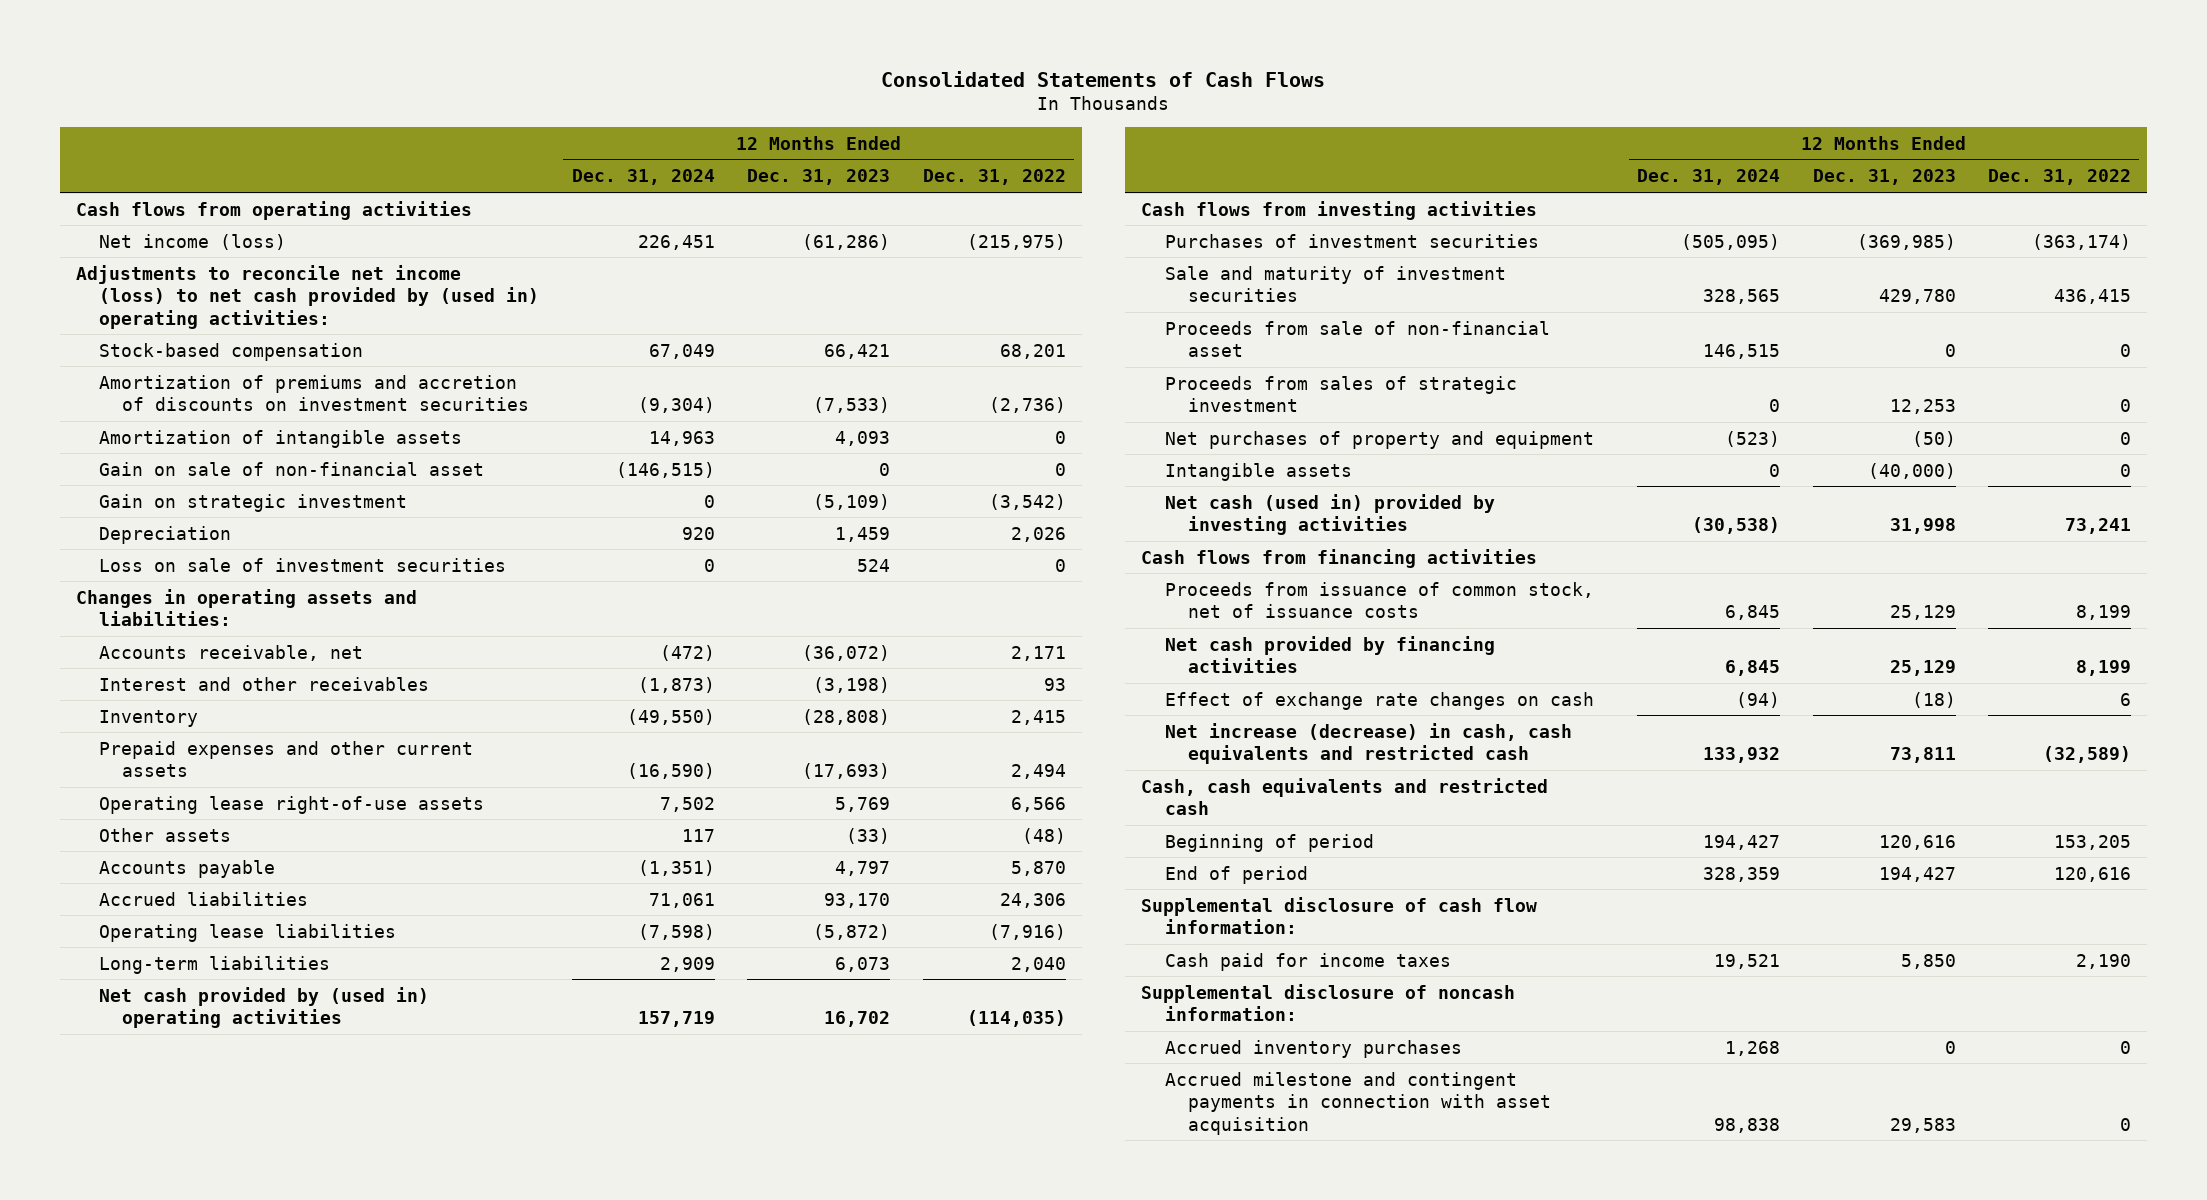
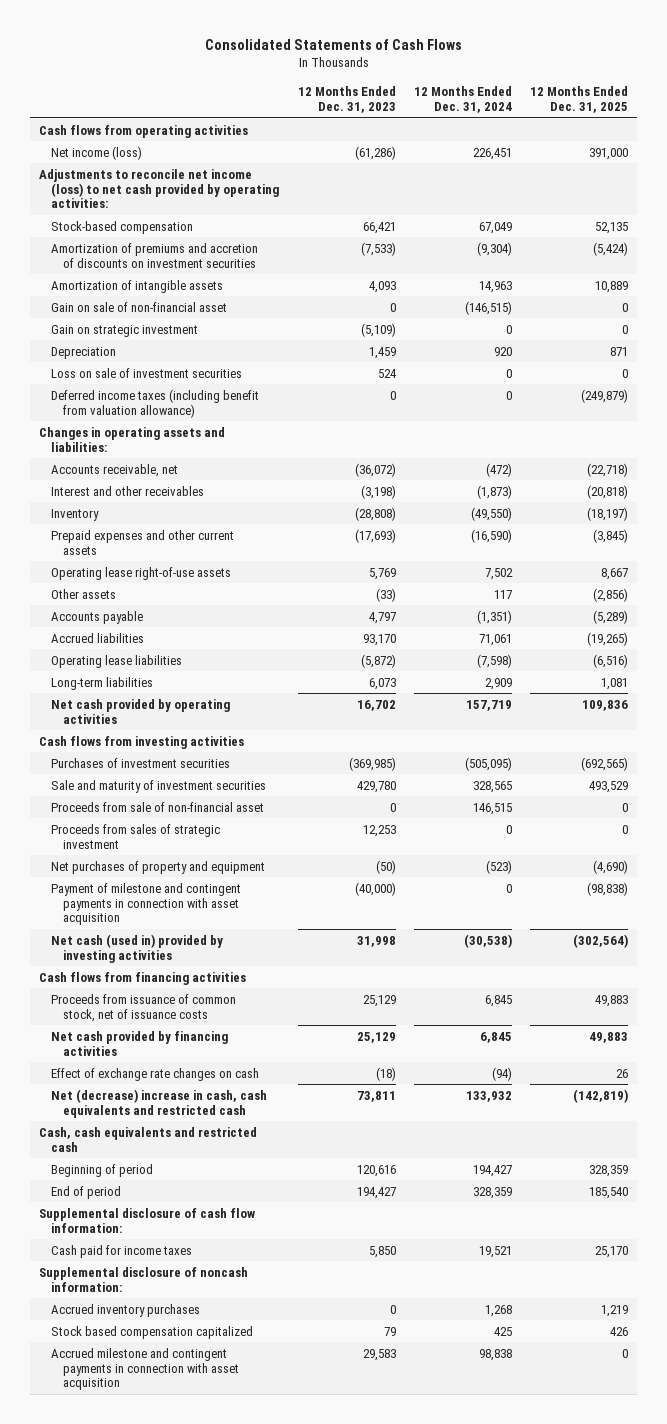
[922,169,1066,186] Dec. 31, 2022 -> none
none -> [529,86,628,113] 12 Months Ended Dec. 31, 2025
[75,264,540,329] Adjustments to reconcile net income (loss) to net cash provided by (used in) operating activities: -> [39,168,280,209] Adjustments to reconcile net income (loss) to net cash provided by operating activities:
none -> [51,388,260,418] Deferred income taxes (including benefit from valuation allowance)
[99,986,430,1029] Net cash provided by (used in) operating activities -> [51,698,231,724] Net cash provided by operating activities
[1164,462,1352,481] Intangible assets -> [51,882,242,926] Payment of milestone and contingent payments in connection with asset acquisition
[1164,722,1572,765] Net increase (decrease) in cash, cash equivalents and restricted cash -> [51,1088,268,1118] Net (decrease) increase in cash, cash equivalents and restricted cash
none -> [51,1325,254,1339] Stock based compensation capitalized

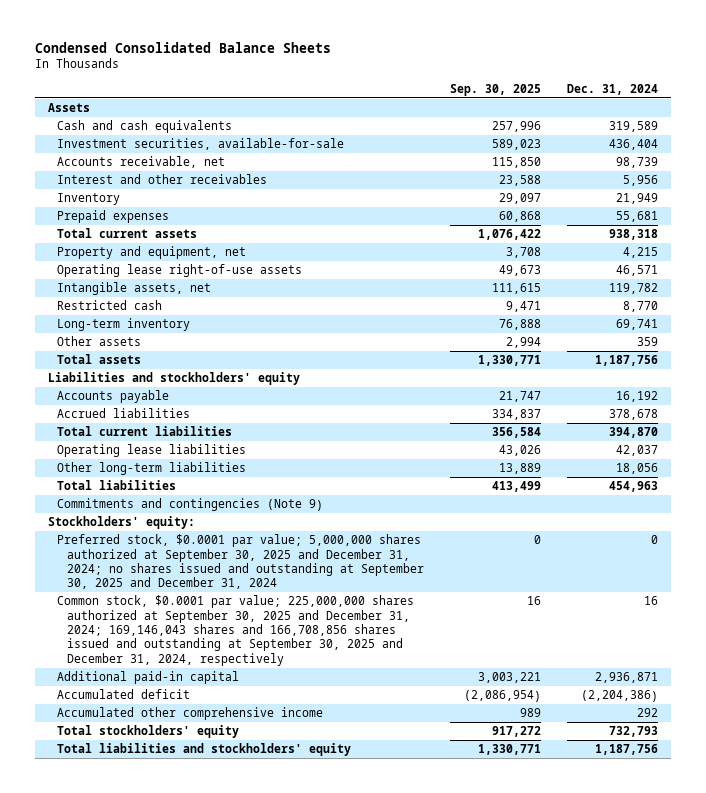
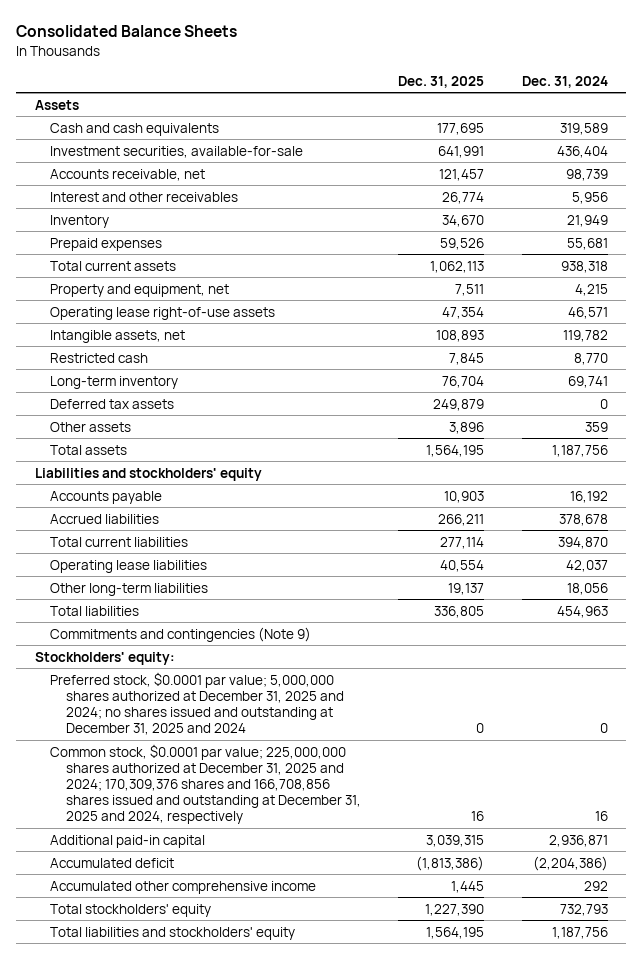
[35,41,332,53] Condensed Consolidated Balance Sheets -> [15,25,237,38] Consolidated Balance Sheets
[449,83,541,96] Sep. 30, 2025 -> none
none -> [398,75,485,88] Dec. 31, 2025
none -> [50,398,175,409] Deferred tax assets
[57,534,424,590] Preferred stock, $0.0001 par value; 5,000,000 shares authorized at September 30, 2025 and December 31, 2024; no shares issued and outstanding at September 30, 2025 and December 31, 2024 -> [50,671,344,735] Preferred stock, $0.0001 par value; 5,000,000 shares authorized at December 31, 2025 and 2024; no shares issued and outstanding at December 31, 2025 and 2024
[57,595,415,666] Common stock, $0.0001 par value; 225,000,000 shares authorized at September 30, 2025 and December 31, 2024; 169,146,043 shares and 166,708,856 shares issued and outstanding at September 30, 2025 and December 31, 2024, respectively -> [50,743,361,825] Common stock, $0.0001 par value; 225,000,000 shares authorized at December 31, 2025 and 2024; 170,309,376 shares and 166,708,856 shares issued and outstanding at December 31, 2025 and 2024, respectively

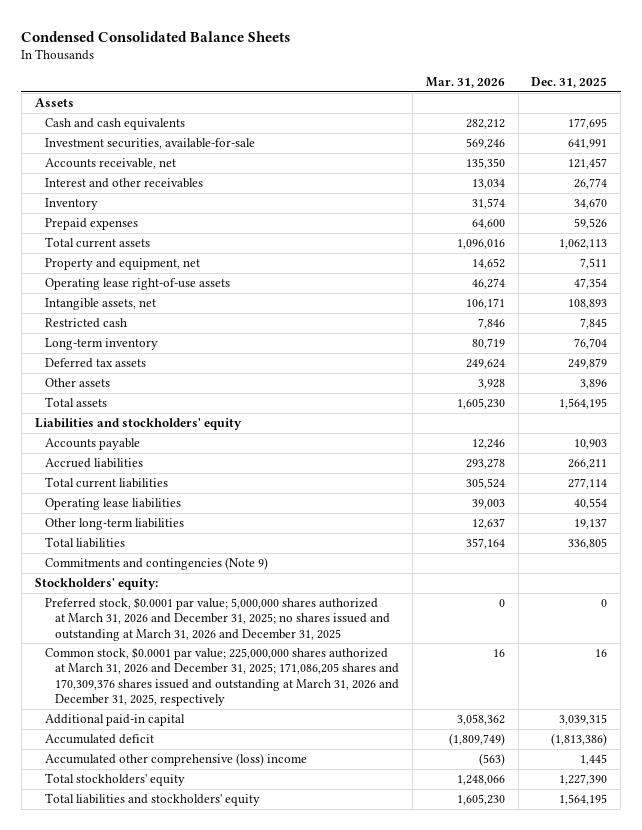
[15,25,237,38] Consolidated Balance Sheets -> [21,30,291,42] Condensed Consolidated Balance Sheets
[521,75,608,88] Dec. 31, 2024 -> none
none -> [425,77,505,89] Mar. 31, 2026
[50,671,344,735] Preferred stock, $0.0001 par value; 5,000,000 shares authorized at December 31, 2025 and 2024; no shares issued and outstanding at December 31, 2025 and 2024 -> [44,597,391,641] Preferred stock, $0.0001 par value; 5,000,000 shares authorized at March 31, 2026 and December 31, 2025; no shares issued and outstanding at March 31, 2026 and December 31, 2025
[50,743,361,825] Common stock, $0.0001 par value; 225,000,000 shares authorized at December 31, 2025 and 2024; 170,309,376 shares and 166,708,856 shares issued and outstanding at December 31, 2025 and 2024, respectively -> [44,647,400,706] Common stock, $0.0001 par value; 225,000,000 shares authorized at March 31, 2026 and December 31, 2025; 171,086,205 shares and 170,309,376 shares issued and outstanding at March 31, 2026 and December 31, 2025, respectively
[50,880,317,894] Accumulated other comprehensive income -> [44,753,307,767] Accumulated other comprehensive (loss) income

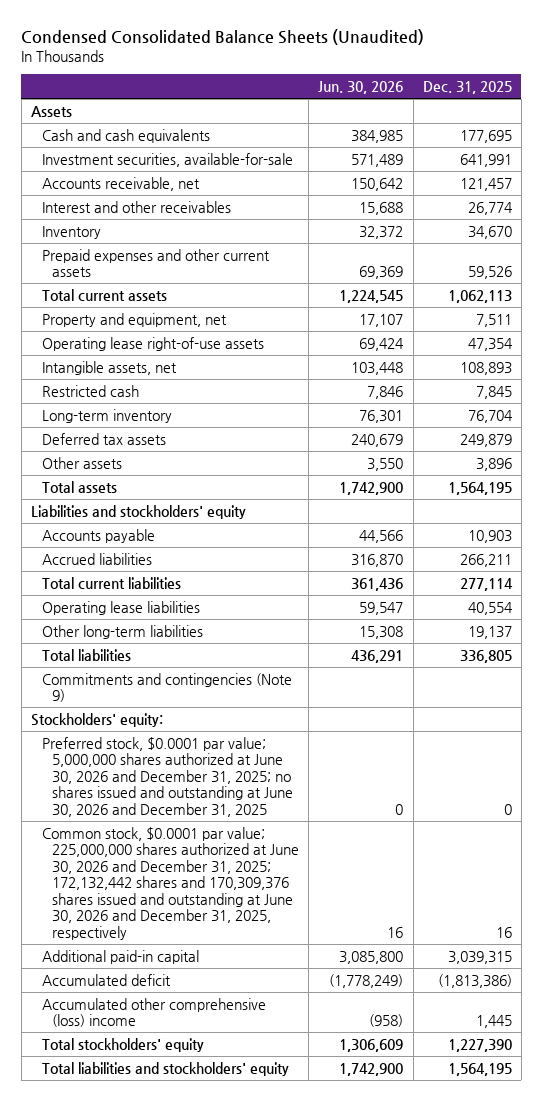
[21,30,291,42] Condensed Consolidated Balance Sheets -> [21,29,425,46] Condensed Consolidated Balance Sheets (Unaudited)
[425,77,505,89] Mar. 31, 2026 -> none
none -> [318,80,404,94] Jun. 30, 2026
[44,218,138,231] Prepaid expenses -> [41,248,270,278] Prepaid expenses and other current assets
[44,597,391,641] Preferred stock, $0.0001 par value; 5,000,000 shares authorized at March 31, 2026 and December 31, 2025; no shares issued and outstanding at March 31, 2026 and December 31, 2025 -> [41,736,294,817] Preferred stock, $0.0001 par value; 5,000,000 shares authorized at June 30, 2026 and December 31, 2025; no shares issued and outstanding at June 30, 2026 and December 31, 2025
[44,647,400,706] Common stock, $0.0001 par value; 225,000,000 shares authorized at March 31, 2026 and December 31, 2025; 171,086,205 shares and 170,309,376 shares issued and outstanding at March 31, 2026 and December 31, 2025, respectively -> [41,826,300,940] Common stock, $0.0001 par value; 225,000,000 shares authorized at June 30, 2026 and December 31, 2025; 172,132,442 shares and 170,309,376 shares issued and outstanding at June 30, 2026 and December 31, 2025, respectively

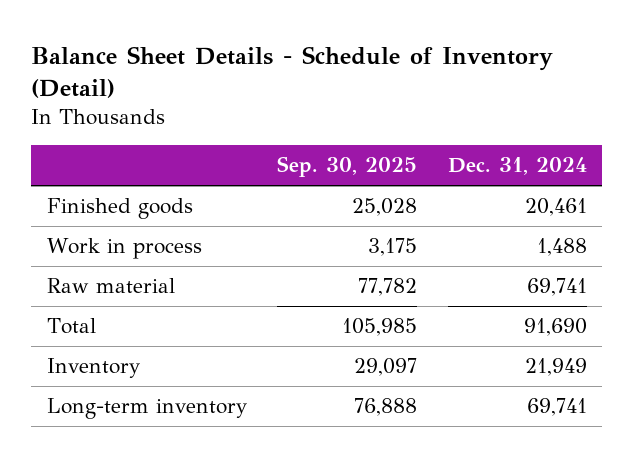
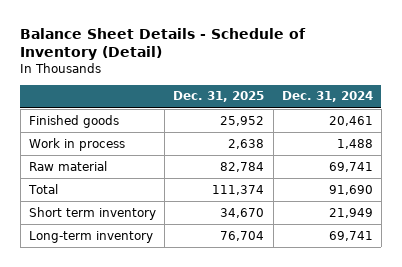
[277,156,418,178] Sep. 30, 2025 -> none
none -> [173,91,265,103] Dec. 31, 2025
[46,358,140,379] Inventory -> [29,206,157,220] Short term inventory

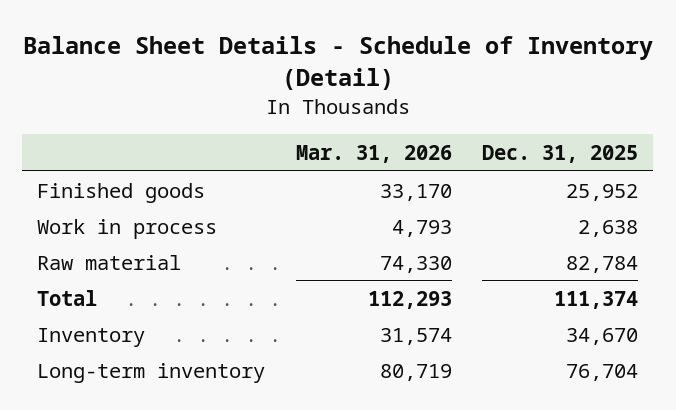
[281,91,373,103] Dec. 31, 2024 -> none
none -> [295,144,452,163] Mar. 31, 2026
[29,206,157,220] Short term inventory -> [37,327,146,347] Inventory

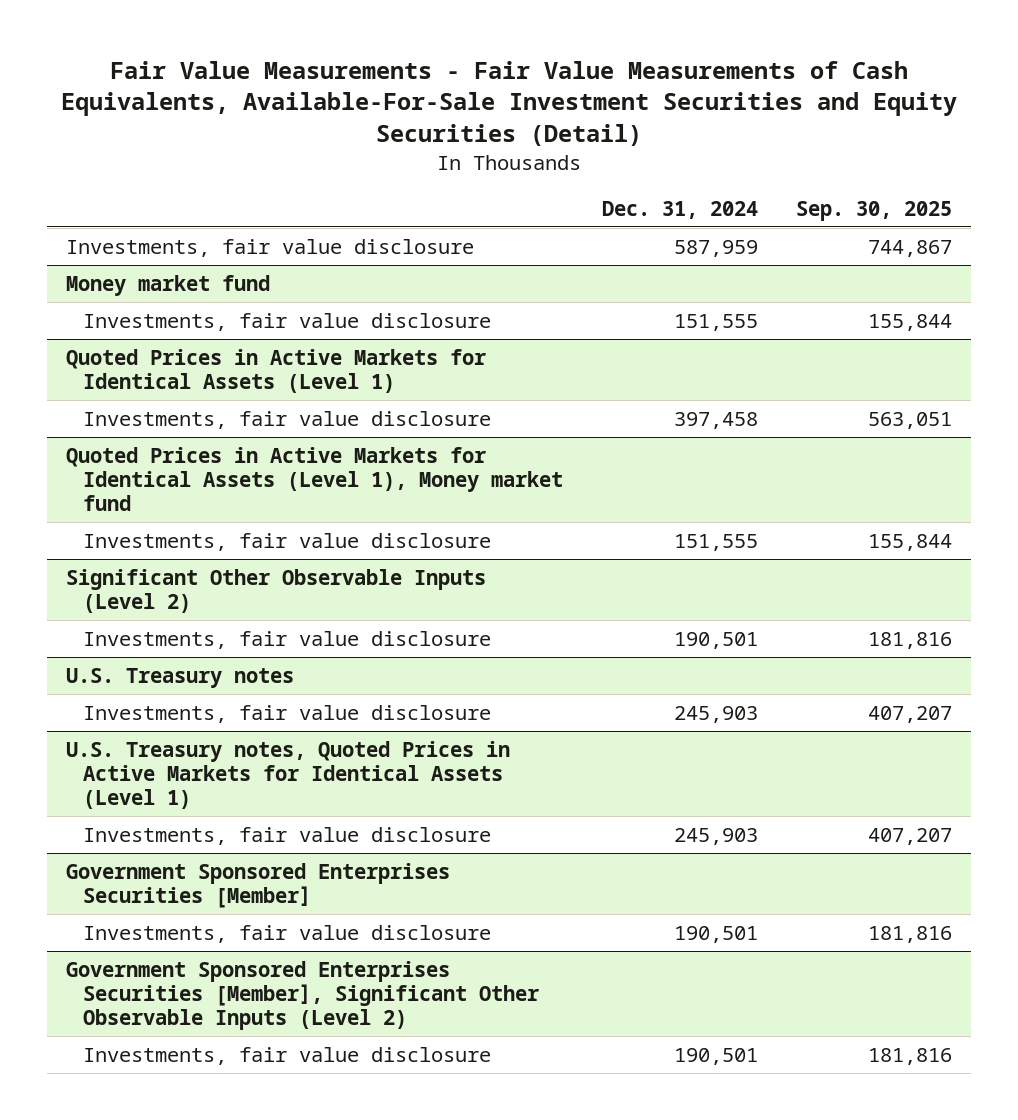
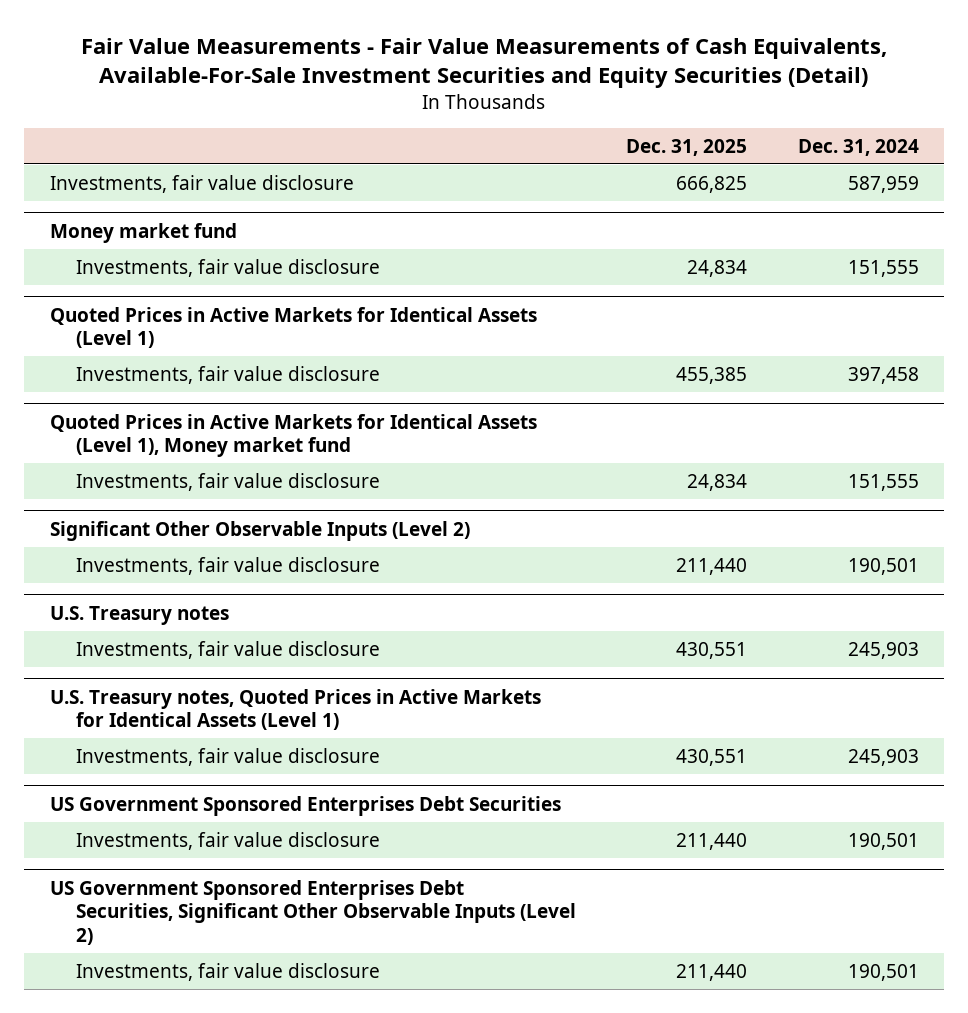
[795,200,952,221] Sep. 30, 2025 -> none
none -> [626,138,748,156] Dec. 31, 2025
[66,862,451,909] Government Sponsored Enterprises Securities [Member] -> [49,795,561,816] US Government Sponsored Enterprises Debt Securities
[66,960,540,1031] Government Sponsored Enterprises Securities [Member], Significant Other Observable Inputs (Level 2) -> [49,879,576,946] US Government Sponsored Enterprises Debt Securities, Significant Other Observable Inputs (Level 2)

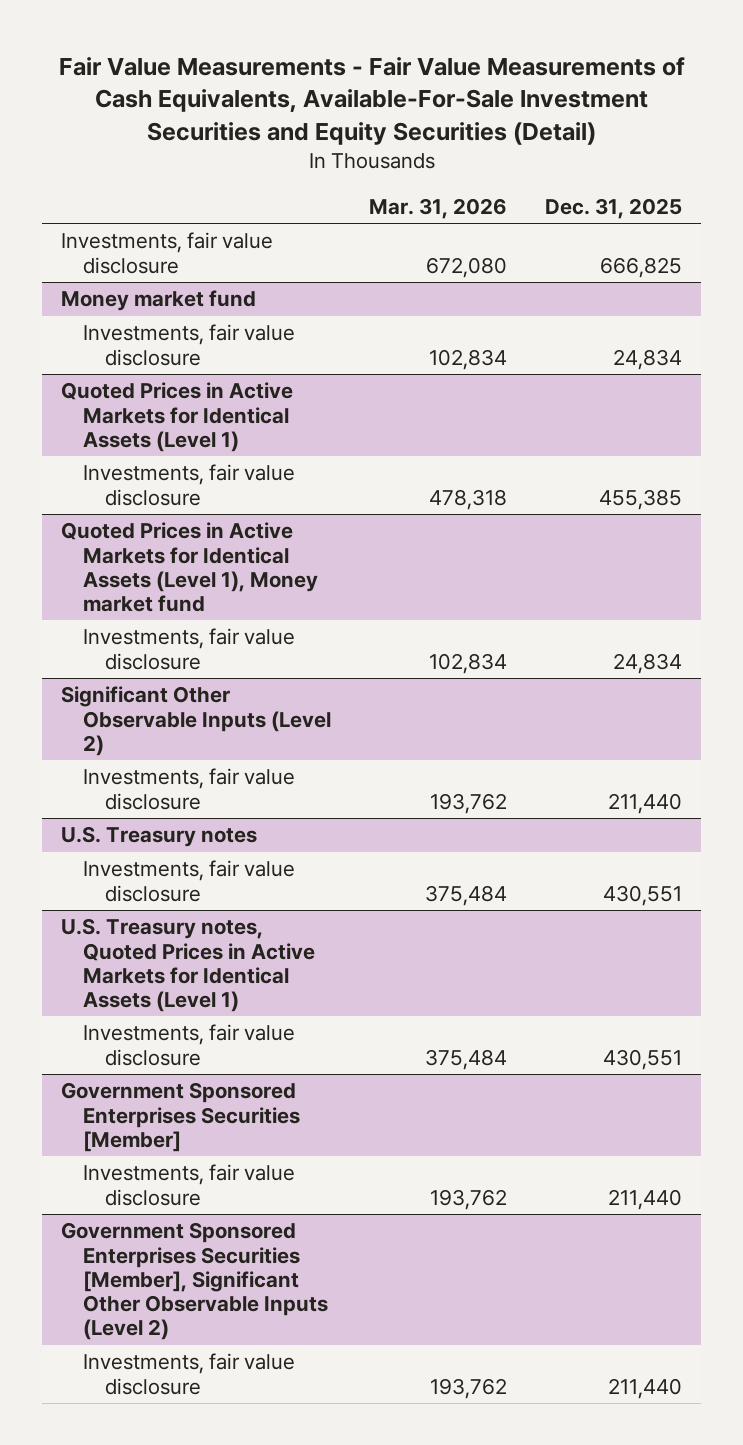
[797,138,919,156] Dec. 31, 2024 -> none
none -> [369,197,508,219] Mar. 31, 2026
[49,795,561,816] US Government Sponsored Enterprises Debt Securities -> [61,1082,301,1152] Government Sponsored Enterprises Securities [Member]
[49,879,576,946] US Government Sponsored Enterprises Debt Securities, Significant Other Observable Inputs (Level 2) -> [61,1222,329,1341] Government Sponsored Enterprises Securities [Member], Significant Other Observable Inputs (Level 2)

